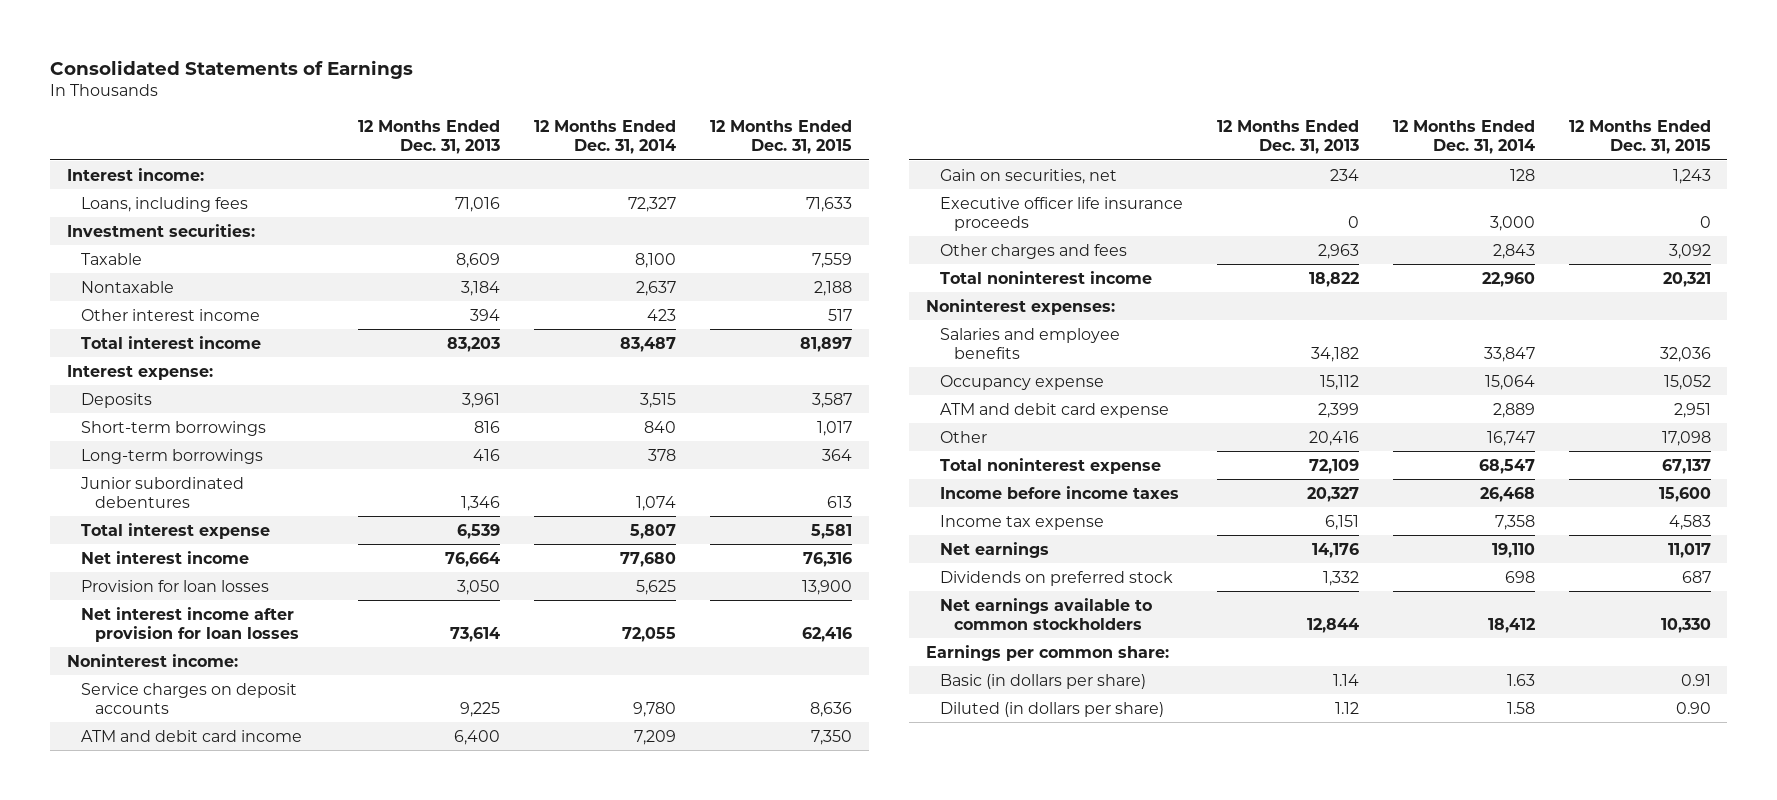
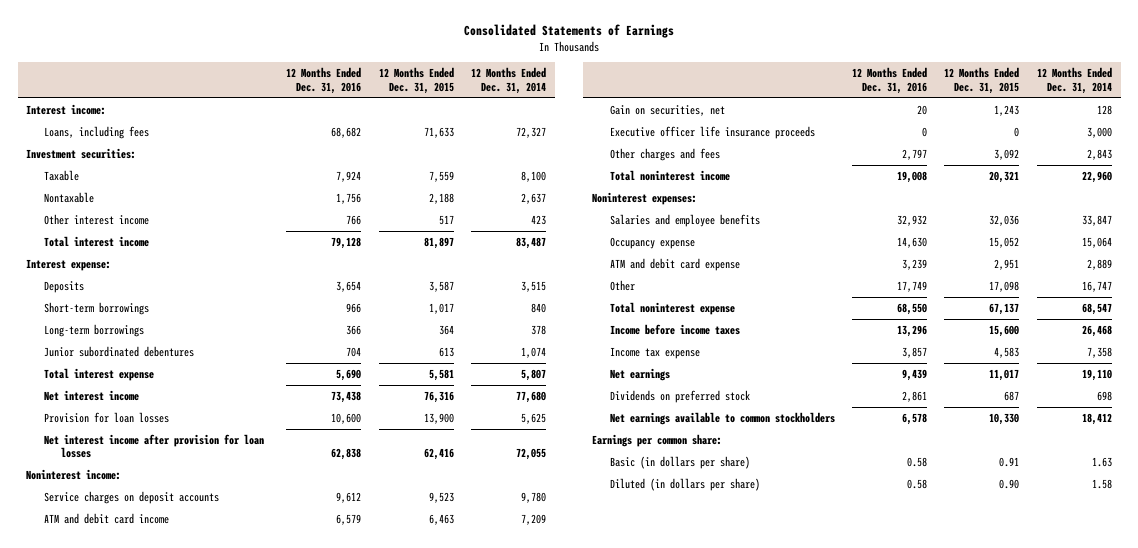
[357,120,500,155] 12 Months Ended Dec. 31, 2013 -> none
none -> [286,67,362,94] 12 Months Ended Dec. 31, 2016
[809,701,852,717] 8,636 -> [428,492,454,504] 9,523
[810,729,852,745] 7,350 -> [428,514,454,526] 6,463

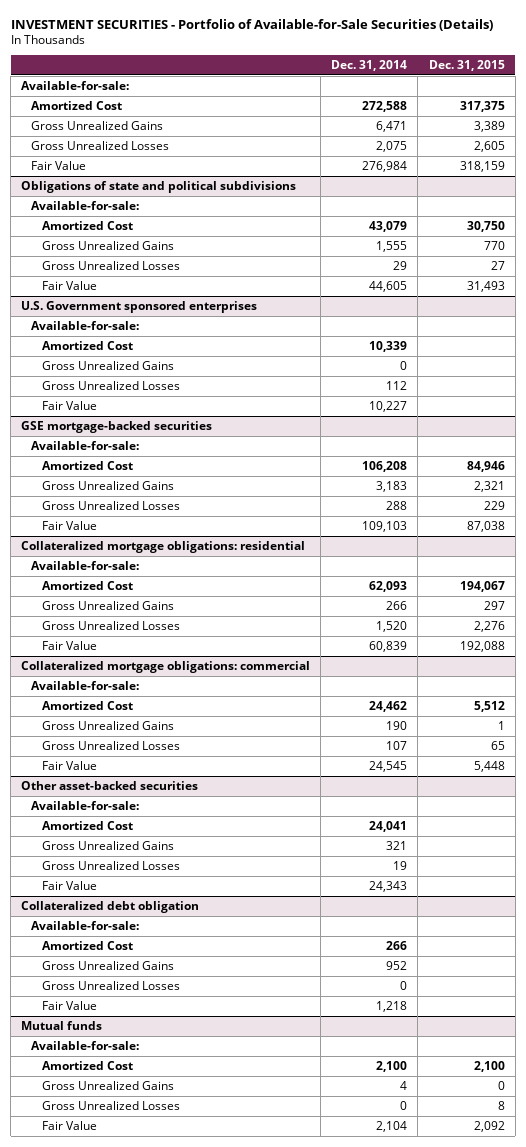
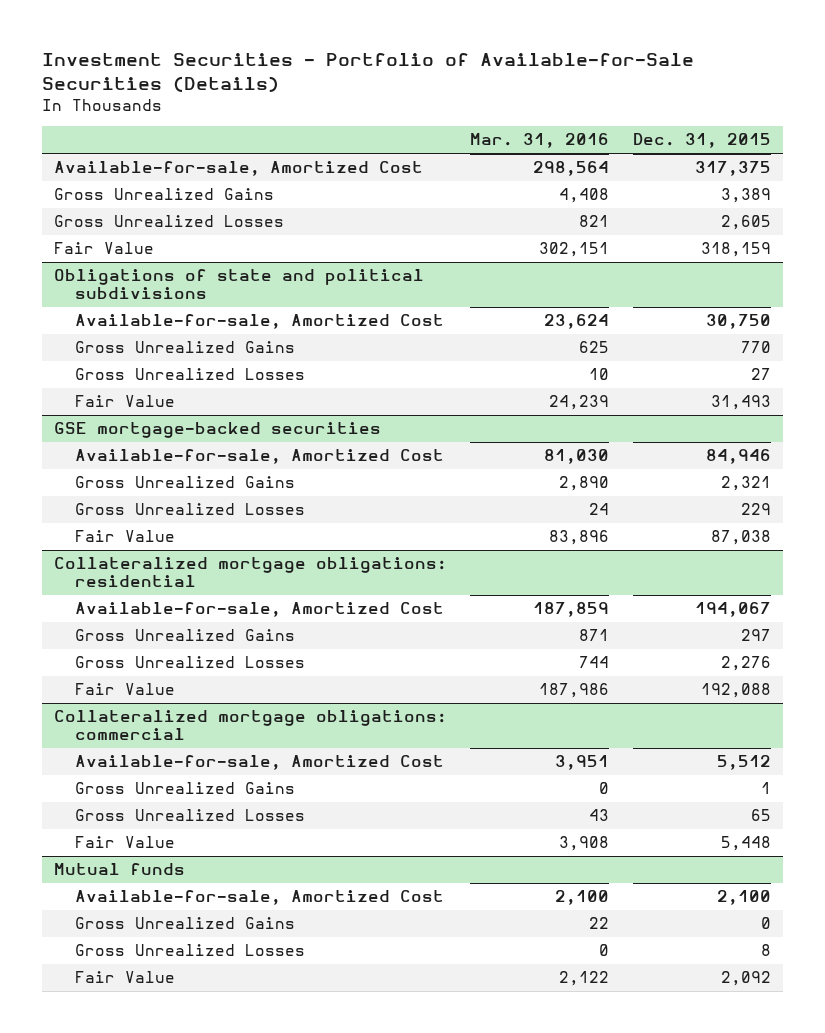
[10,18,493,31] INVESTMENT SECURITIES - Portfolio of Available-for-Sale Securities (Details) -> [41,52,694,92] Investment Securities - Portfolio of Available-for-Sale Securities (Details)
[331,60,408,72] Dec. 31, 2014 -> none
none -> [470,133,610,149] Mar. 31, 2016
[21,80,130,90] Available-for-sale: -> none
[31,100,123,110] Amortized Cost -> [53,161,423,177] Available-for-sale, Amortized Cost
[31,200,140,210] Available-for-sale: -> none
[41,220,133,230] Amortized Cost -> [75,314,445,330] Available-for-sale, Amortized Cost
[21,300,258,313] U.S. Government sponsored enterprises -> none
[31,320,140,330] Available-for-sale: -> none
[41,340,133,350] Amortized Cost -> none
[41,360,174,370] Gross Unrealized Gains -> none
[41,380,180,390] Gross Unrealized Losses -> none
[41,400,97,410] Fair Value -> none
[31,440,140,450] Available-for-sale: -> none
[41,460,133,470] Amortized Cost -> [75,449,445,465] Available-for-sale, Amortized Cost
[31,560,140,570] Available-for-sale: -> none
[41,580,133,590] Amortized Cost -> [75,602,445,618] Available-for-sale, Amortized Cost
[31,680,140,690] Available-for-sale: -> none
[41,700,133,710] Amortized Cost -> [75,755,445,771] Available-for-sale, Amortized Cost
[21,780,199,790] Other asset-backed securities -> none
[31,800,140,810] Available-for-sale: -> none
[41,820,133,830] Amortized Cost -> none
[41,840,174,850] Gross Unrealized Gains -> none
[41,860,180,870] Gross Unrealized Losses -> none
[41,880,97,890] Fair Value -> none
[21,900,200,913] Collateralized debt obligation -> none
[31,920,140,930] Available-for-sale: -> none
[41,940,133,950] Amortized Cost -> none
[41,960,174,970] Gross Unrealized Gains -> none
[41,980,180,990] Gross Unrealized Losses -> none
[41,1000,97,1010] Fair Value -> none
[31,1040,140,1050] Available-for-sale: -> none
[41,1060,133,1070] Amortized Cost -> [75,890,445,906] Available-for-sale, Amortized Cost

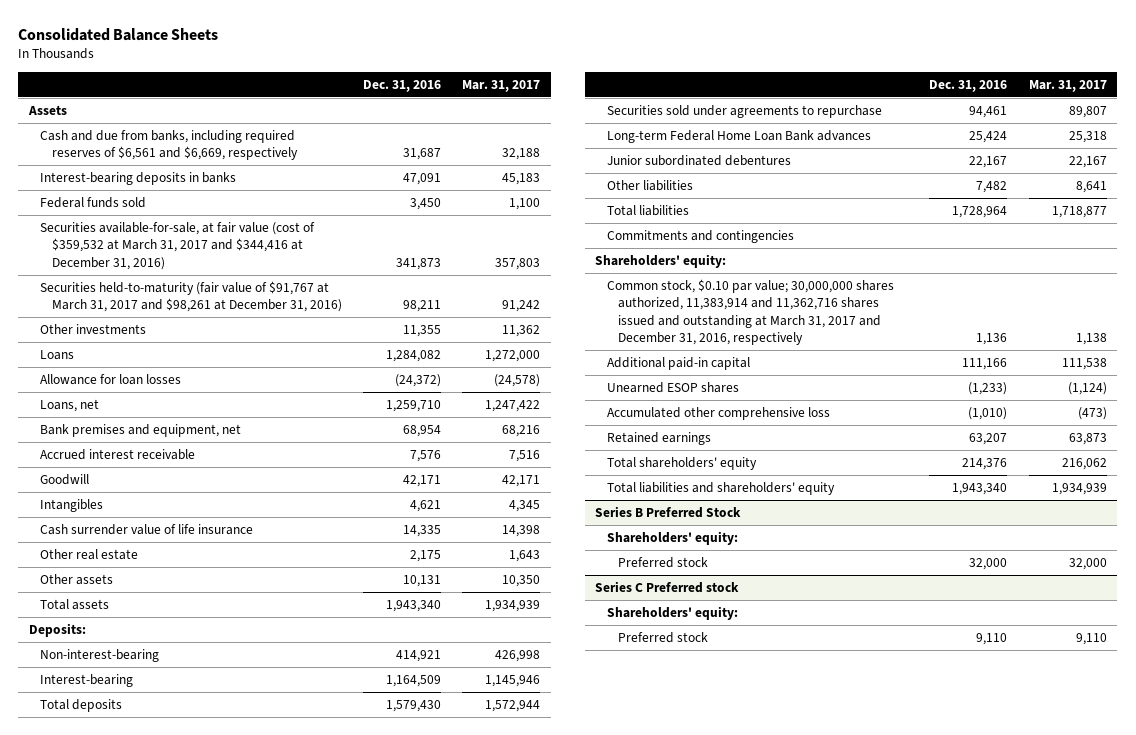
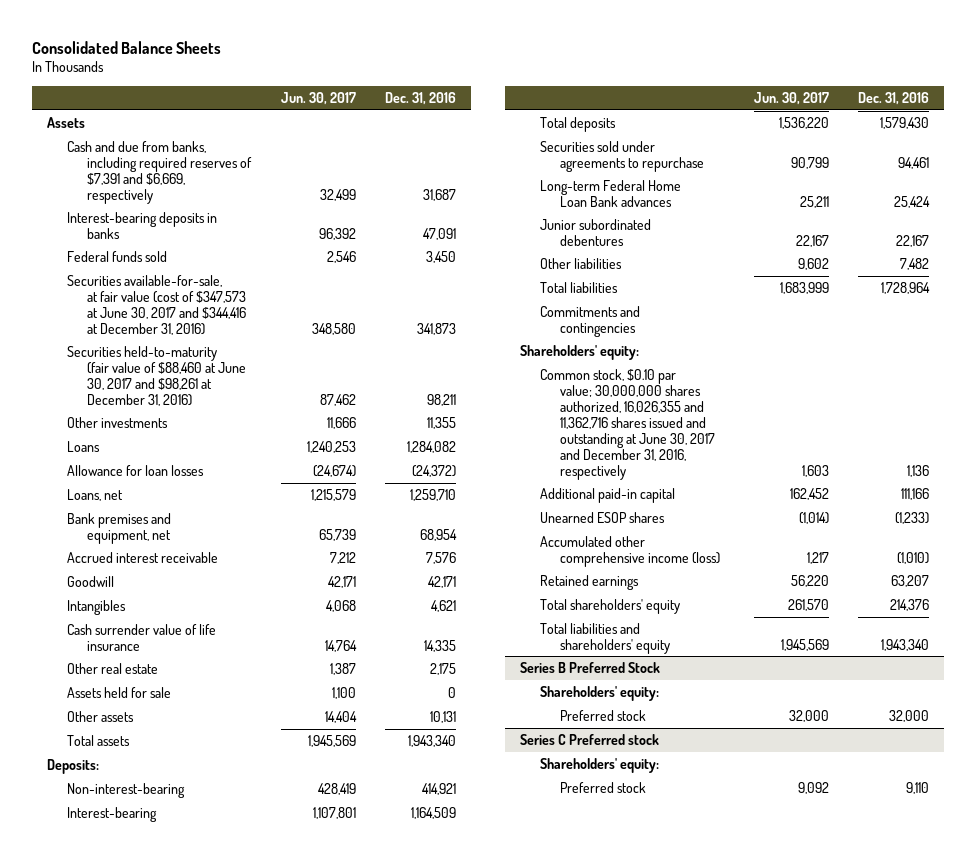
[462,79,541,92] Mar. 31, 2017 -> none
none -> [280,91,356,105] Jun. 30, 2017
[40,129,298,161] Cash and due from banks, including required reserves of $6,561 and $6,669, respectively -> [67,140,252,204] Cash and due from banks, including required reserves of $7,391 and $6,669, respectively
[40,221,316,270] Securities available-for-sale, at fair value (cost of $359,532 at March 31, 2017 and $344,416 at December 31, 2016) -> [67,274,246,335] Securities available-for-sale, at fair value (cost of $347,573 at June 30, 2017 and $344,416 at December 31, 2016)
[40,280,342,313] Securities held-to-maturity (fair value of $91,767 at March 31, 2017 and $98,261 at December 31, 2016) -> [67,345,246,406] Securities held-to-maturity (fair value of $88,460 at June 30, 2017 and $98,261 at December 31, 2016)
none -> [67,686,172,698] Assets held for sale
[606,278,894,346] Common stock, $0.10 par value; 30,000,000 shares authorized, 11,383,914 and 11,362,716 shares issued and outstanding at March 31, 2017 and December 31, 2016, respectively -> [540,368,715,480] Common stock, $0.10 par value; 30,000,000 shares authorized, 16,026,355 and 11,362,716 shares issued and outstanding at June 30, 2017 and December 31, 2016, respectively
[606,406,830,420] Accumulated other comprehensive loss -> [540,535,720,567] Accumulated other comprehensive income (loss)

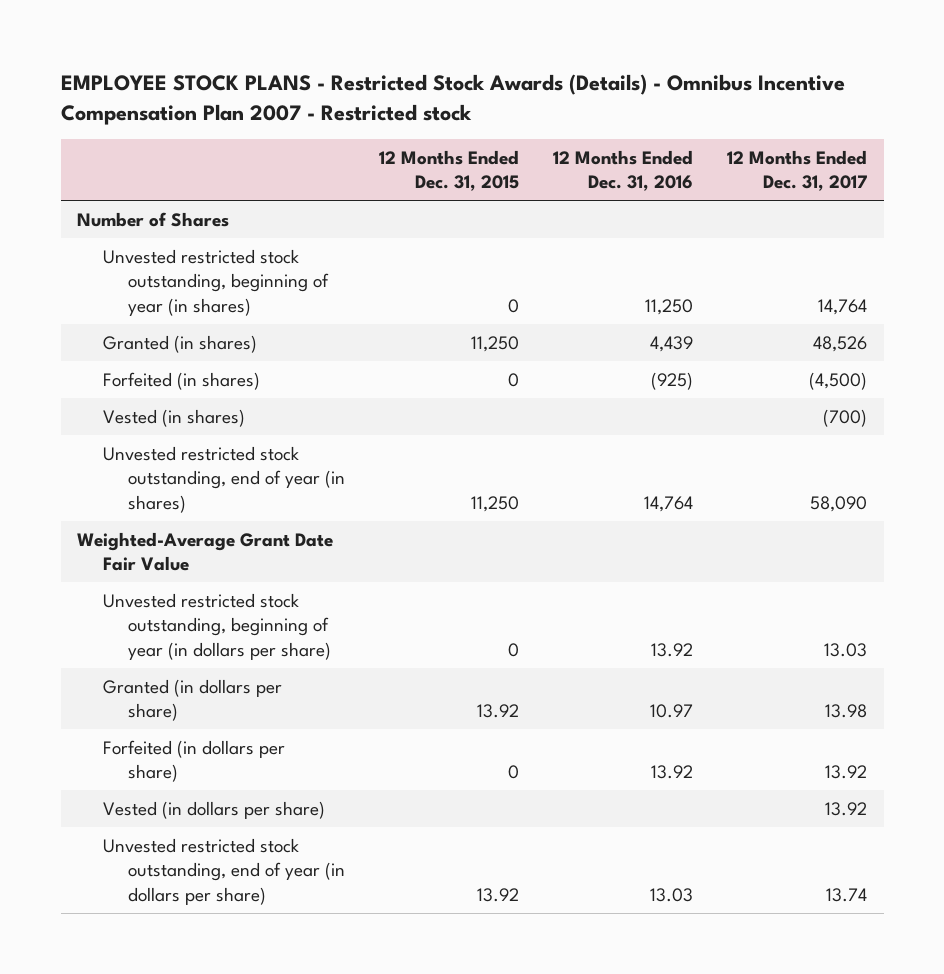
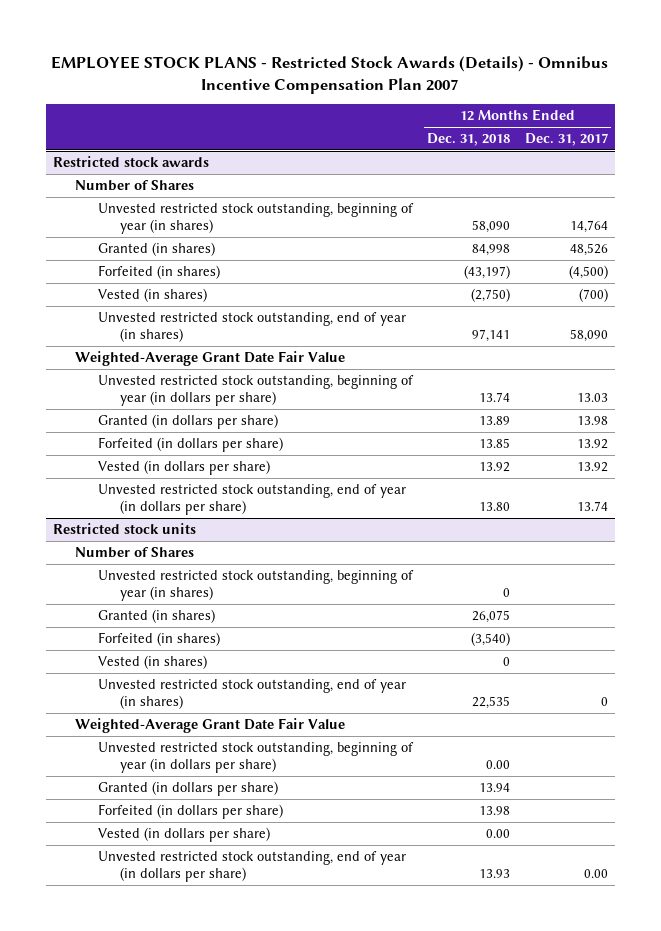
[60,74,845,126] EMPLOYEE STOCK PLANS - Restricted Stock Awards (Details) - Omnibus Incentive Compensation Plan 2007 - Restricted stock -> [51,55,609,95] EMPLOYEE STOCK PLANS - Restricted Stock Awards (Details) - Omnibus Incentive Compensation Plan 2007
[378,149,519,192] 12 Months Ended Dec. 31, 2015 -> none
[552,149,693,192] 12 Months Ended Dec. 31, 2016 -> none
none -> [427,133,511,147] Dec. 31, 2018
none -> [52,156,209,168] Restricted stock awards
none -> [52,523,196,535] Restricted stock units
none -> [75,547,195,559] Number of Shares
none -> [97,570,414,602] Unvested restricted stock outstanding, beginning of year (in shares)
none -> [97,609,215,624] Granted (in shares)
none -> [97,632,220,647] Forfeited (in shares)
none -> [97,655,207,670] Vested (in shares)
none -> [97,679,406,710] Unvested restricted stock outstanding, end of year (in shares)
none -> [75,718,346,734] Weighted-Average Grant Date Fair Value
none -> [97,742,414,774] Unvested restricted stock outstanding, beginning of year (in dollars per share)
none -> [97,781,278,797] Granted (in dollars per share)
none -> [97,804,283,820] Forfeited (in dollars per share)
none -> [97,827,270,843] Vested (in dollars per share)
none -> [97,851,406,883] Unvested restricted stock outstanding, end of year (in dollars per share)

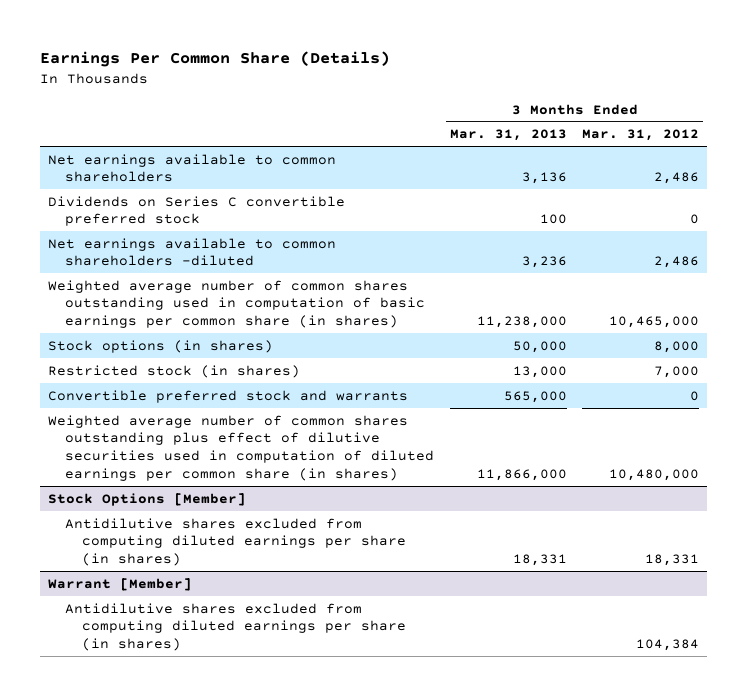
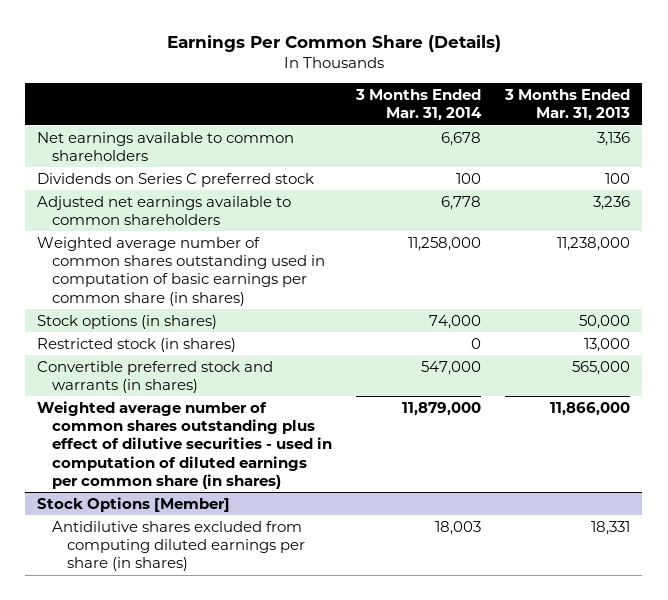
[582,129,700,142] Mar. 31, 2012 -> none
none -> [355,89,483,122] 3 Months Ended Mar. 31, 2014
[47,195,345,227] Dividends on Series C convertible preferred stock -> [37,172,315,187] Dividends on Series C preferred stock
[47,237,336,267] Net earnings available to common shareholders -diluted -> [37,195,292,226] Adjusted net earnings available to common shareholders
[47,389,408,403] Convertible preferred stock and warrants -> [37,360,274,394] Convertible preferred stock and warrants (in shares)
[47,414,435,481] Weighted average number of common shares outstanding plus effect of dilutive securities used in computation of diluted earnings per common share (in shares) -> [37,400,332,489] Weighted average number of common shares outstanding plus effect of dilutive securities - used in computation of diluted earnings per common share (in shares)
[47,577,192,591] Warrant [Member] -> none
[65,602,407,652] Antidilutive shares excluded from computing diluted earnings per share (in shares) -> none

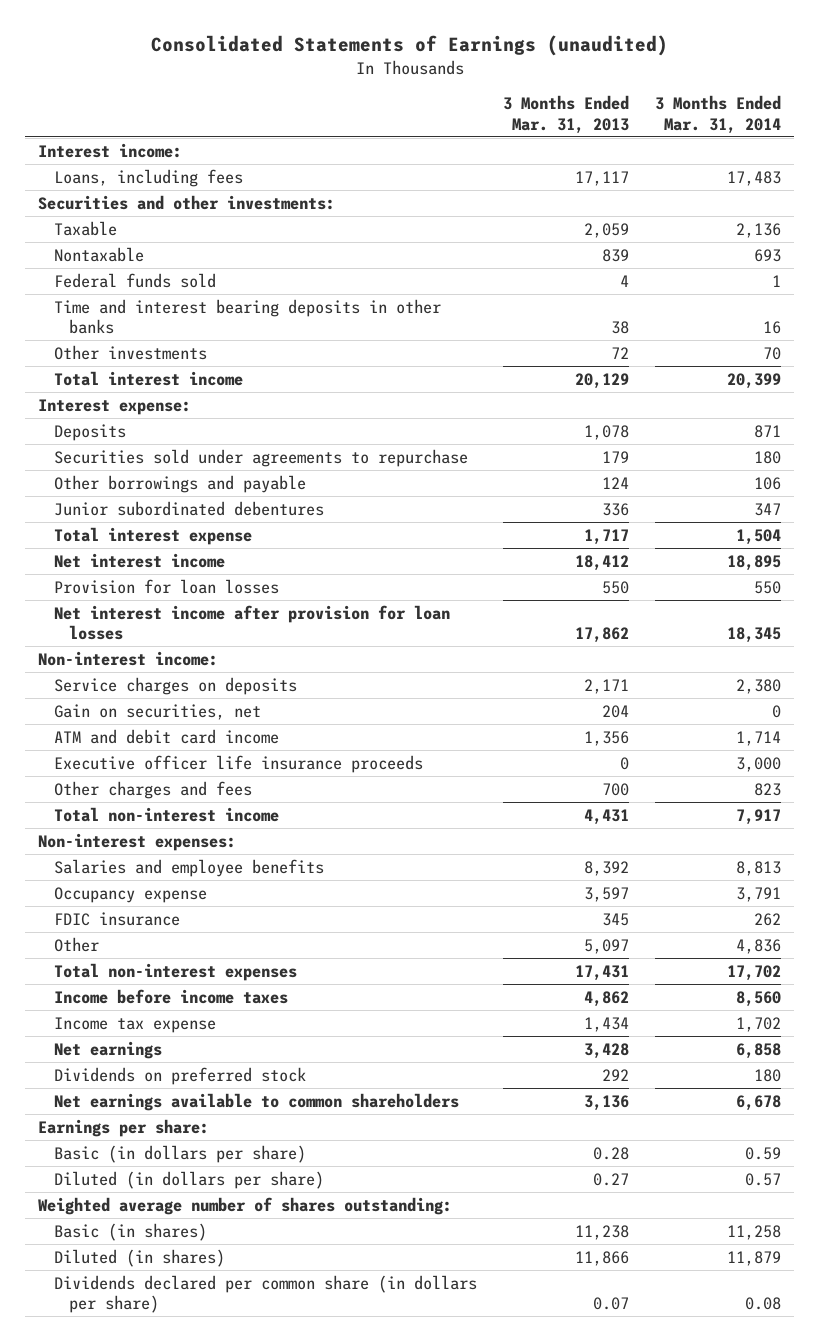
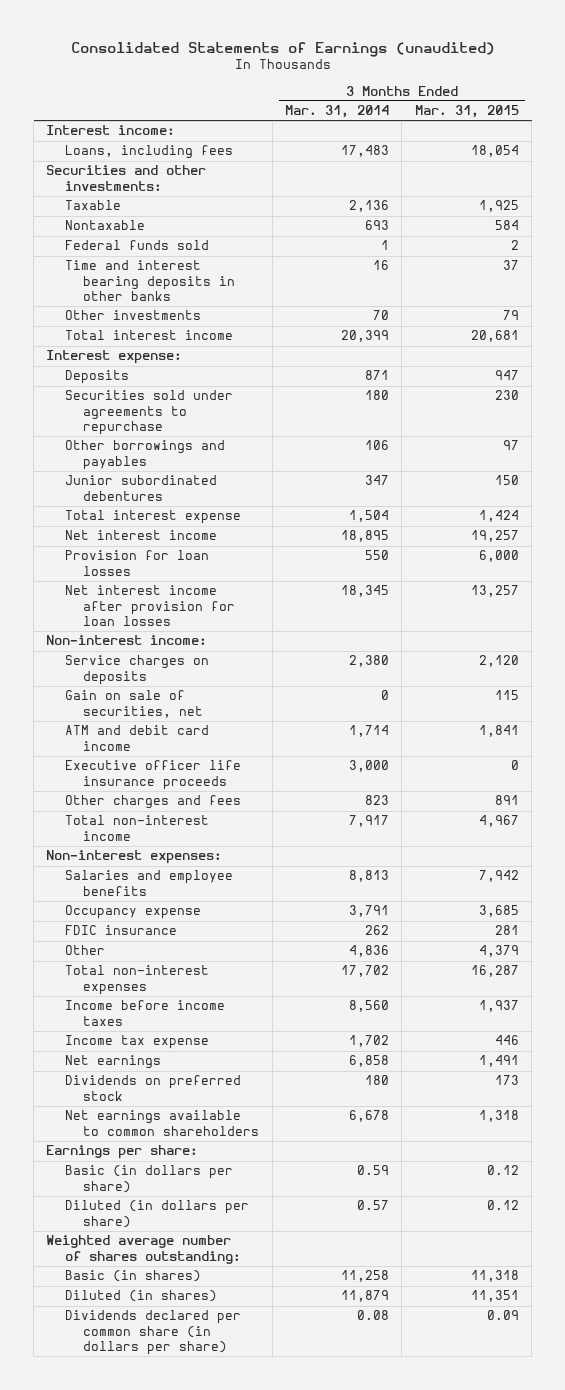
[502,95,629,134] 3 Months Ended Mar. 31, 2013 -> none
none -> [414,105,519,119] Mar. 31, 2015
[53,474,306,493] Other borrowings and payable -> [64,440,225,470] Other borrowings and payables
[53,703,261,720] Gain on securities, net -> [64,690,204,718] Gain on sale of securities, net

